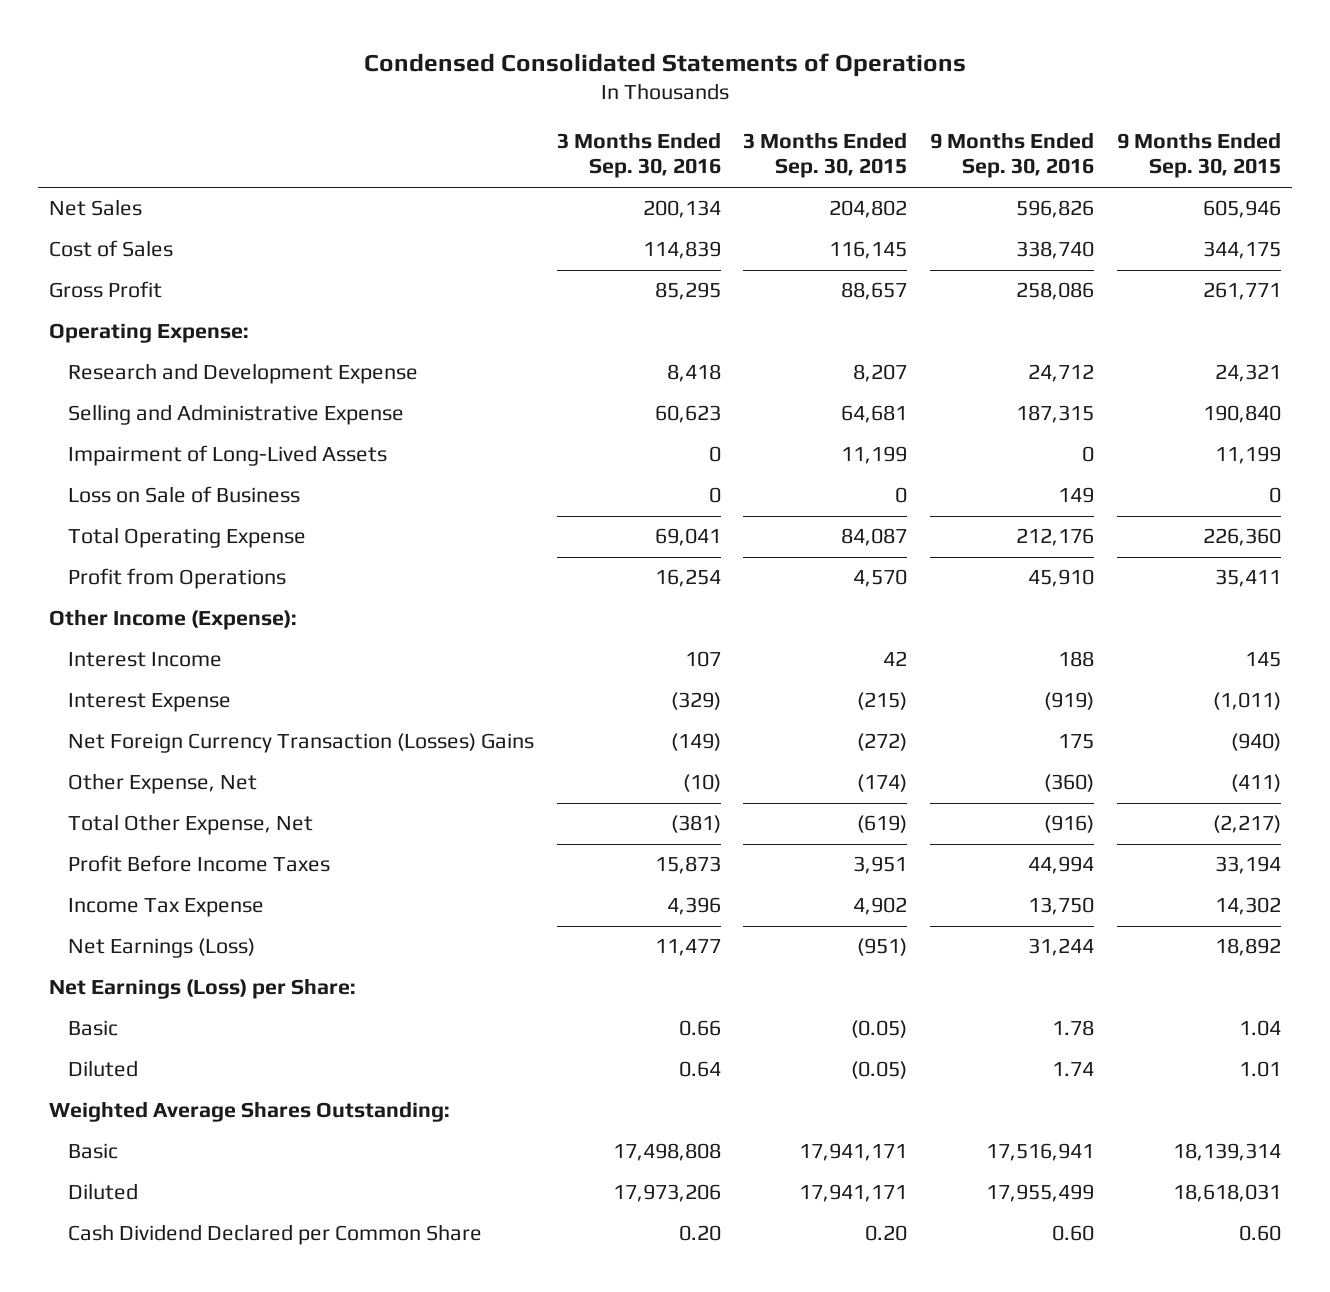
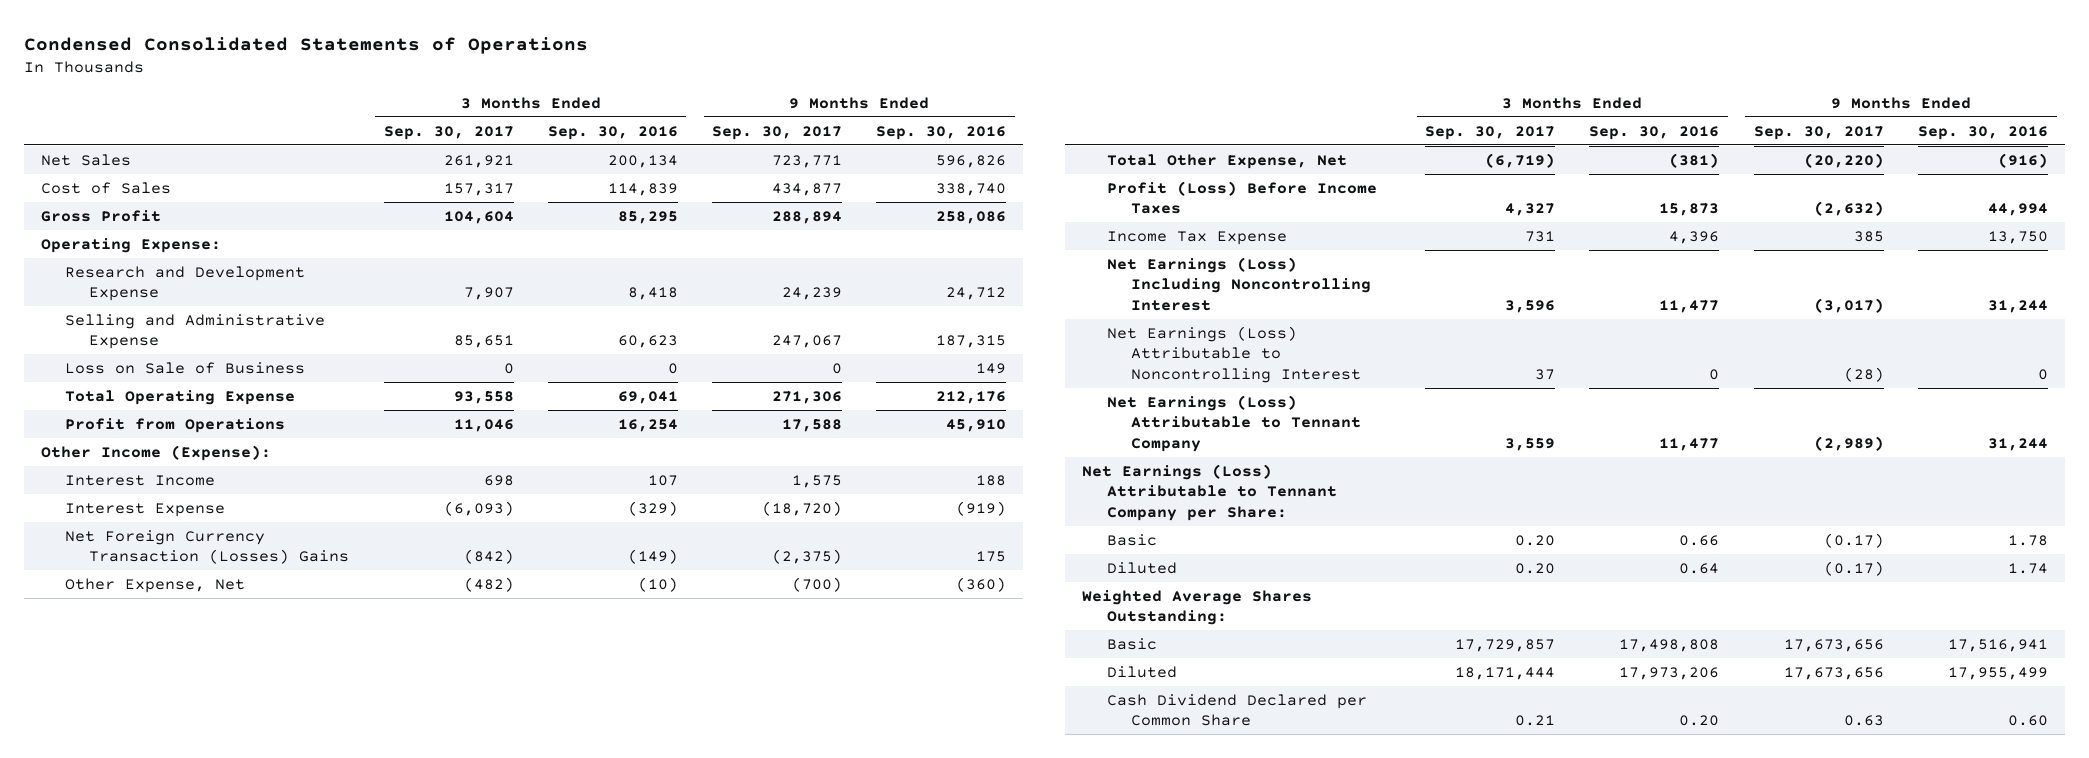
[743,132,908,179] 3 Months Ended Sep. 30, 2015 -> none
[1116,132,1281,179] 9 Months Ended Sep. 30, 2015 -> none
none -> [383,125,514,140] Sep. 30, 2017
none -> [712,125,843,140] Sep. 30, 2017
[67,445,387,467] Impairment of Long-Lived Assets -> none
[67,855,330,873] Profit Before Income Taxes -> [1106,180,1377,215] Profit (Loss) Before Income Taxes
none -> [1106,256,1371,311] Net Earnings (Loss) Including Noncontrolling Interest
none -> [1106,325,1361,383] Net Earnings (Loss) Attributable to Noncontrolling Interest
[67,938,255,959] Net Earnings (Loss) -> [1106,394,1361,452] Net Earnings (Loss) Attributable to Tennant Company
[48,978,356,1000] Net Earnings (Loss) per Share: -> [1082,463,1337,521] Net Earnings (Loss) Attributable to Tennant Company per Share:

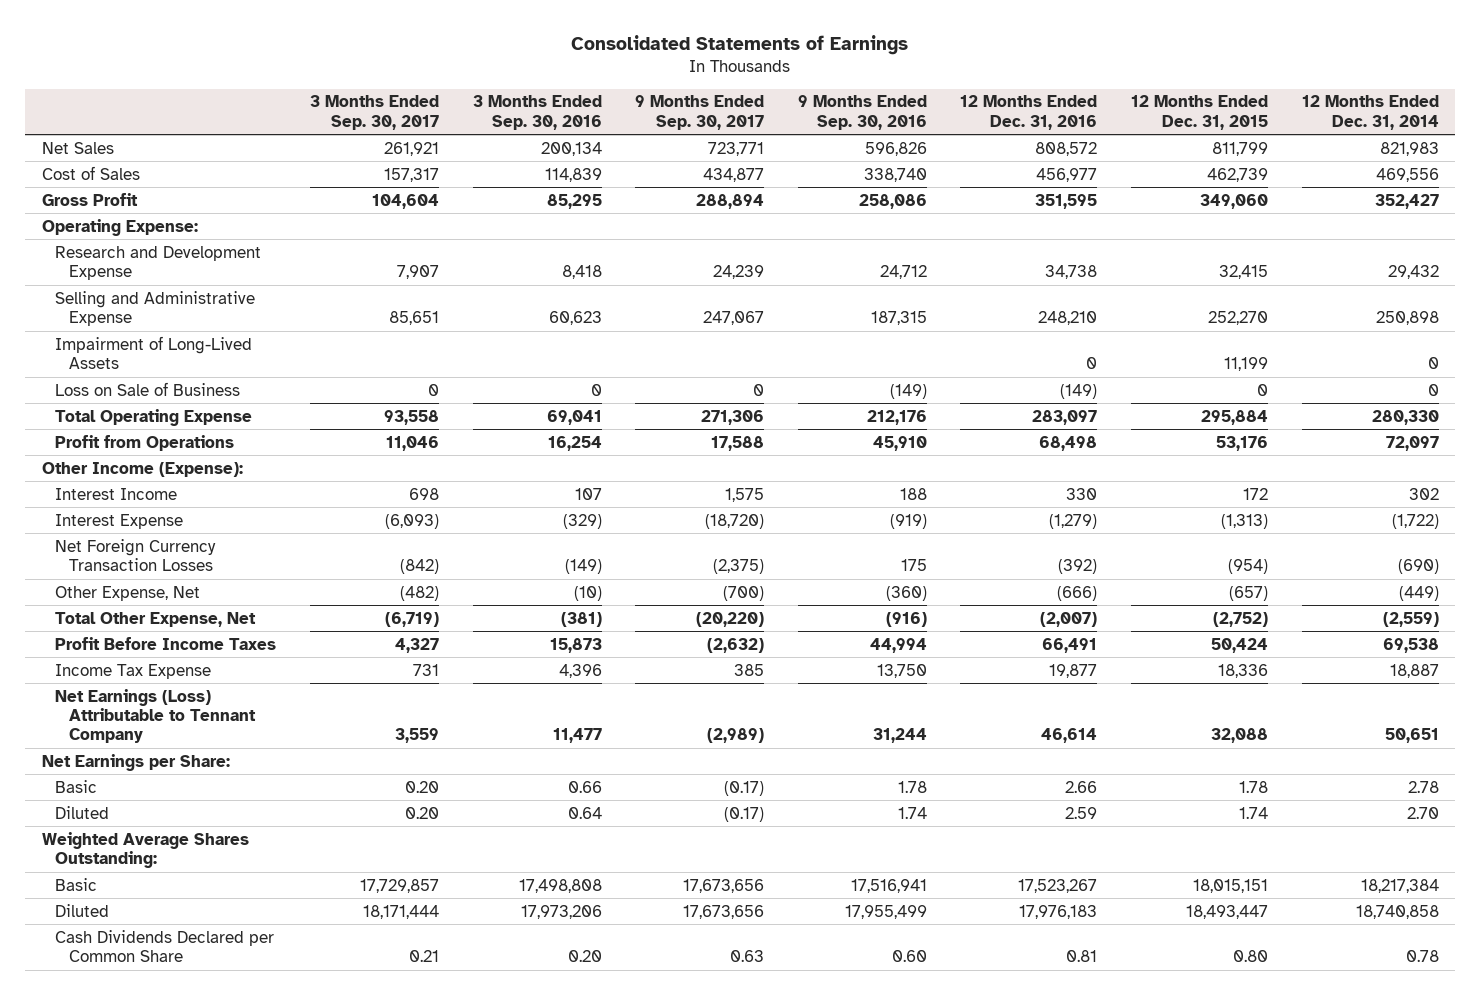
[23,36,588,54] Condensed Consolidated Statements of Operations -> [571,35,909,56] Consolidated Statements of Earnings
none -> [960,95,1098,130] 12 Months Ended Dec. 31, 2016
none -> [1130,95,1268,130] 12 Months Ended Dec. 31, 2015
none -> [1301,95,1439,130] 12 Months Ended Dec. 31, 2014
none -> [55,335,253,369] Impairment of Long-Lived Assets
[976,362,1007,374] 149 -> [889,383,927,399] (149)
[65,529,350,565] Net Foreign Currency Transaction (Losses) Gains -> [55,538,217,571] Net Foreign Currency Transaction Losses
[1106,180,1377,215] Profit (Loss) Before Income Taxes -> [55,636,277,650] Profit Before Income Taxes
[1106,256,1371,311] Net Earnings (Loss) Including Noncontrolling Interest -> none
[1106,325,1361,383] Net Earnings (Loss) Attributable to Noncontrolling Interest -> none
[1082,463,1337,521] Net Earnings (Loss) Attributable to Tennant Company per Share: -> none
none -> [41,753,230,771] Net Earnings per Share:
[1106,693,1367,727] Cash Dividend Declared per Common Share -> [55,929,275,962] Cash Dividends Declared per Common Share

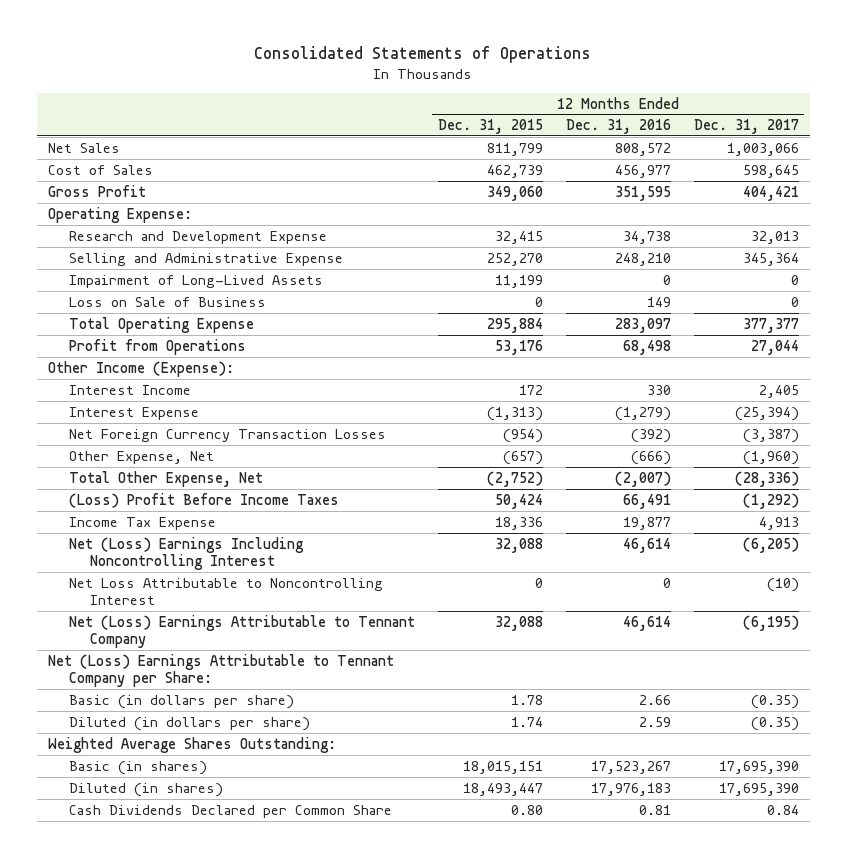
[571,35,909,56] Consolidated Statements of Earnings -> [254,46,592,64] Consolidated Statements of Operations
[310,95,440,130] 3 Months Ended Sep. 30, 2017 -> none
[472,95,602,130] 3 Months Ended Sep. 30, 2016 -> none
[635,95,765,130] 9 Months Ended Sep. 30, 2017 -> none
[797,95,927,130] 9 Months Ended Sep. 30, 2016 -> none
[1301,95,1439,130] 12 Months Ended Dec. 31, 2014 -> none
none -> [693,119,799,135] Dec. 31, 2017
[1060,383,1098,399] (149) -> [646,296,671,307] 149
[55,636,277,650] Profit Before Income Taxes -> [69,492,340,508] (Loss) Profit Before Income Taxes
none -> [69,536,305,570] Net (Loss) Earnings Including Noncontrolling Interest
none -> [69,577,384,605] Net Loss Attributable to Noncontrolling Interest
[55,688,257,744] Net Earnings (Loss) Attributable to Tennant Company -> [69,614,416,648] Net (Loss) Earnings Attributable to Tennant Company
[41,753,230,771] Net Earnings per Share: -> [48,653,395,687] Net (Loss) Earnings Attributable to Tennant Company per Share:
[55,779,98,793] Basic -> [69,694,295,709] Basic (in dollars per share)
[55,805,110,819] Diluted -> [69,716,311,731] Diluted (in dollars per share)
[55,877,98,891] Basic -> [69,760,208,775] Basic (in shares)
[55,903,110,917] Diluted -> [69,782,224,797] Diluted (in shares)

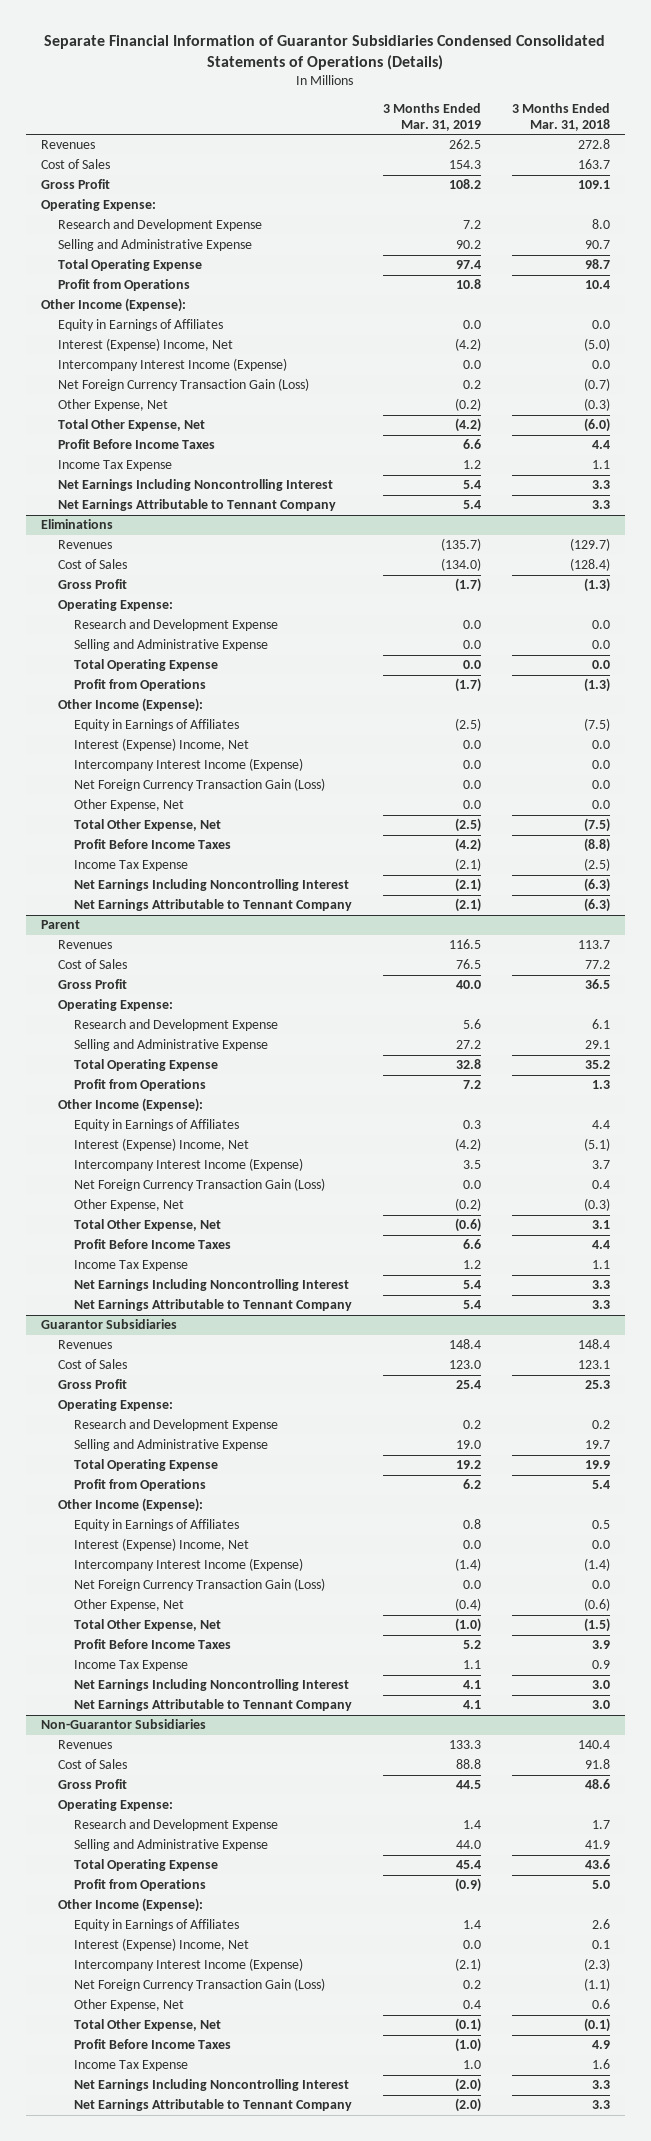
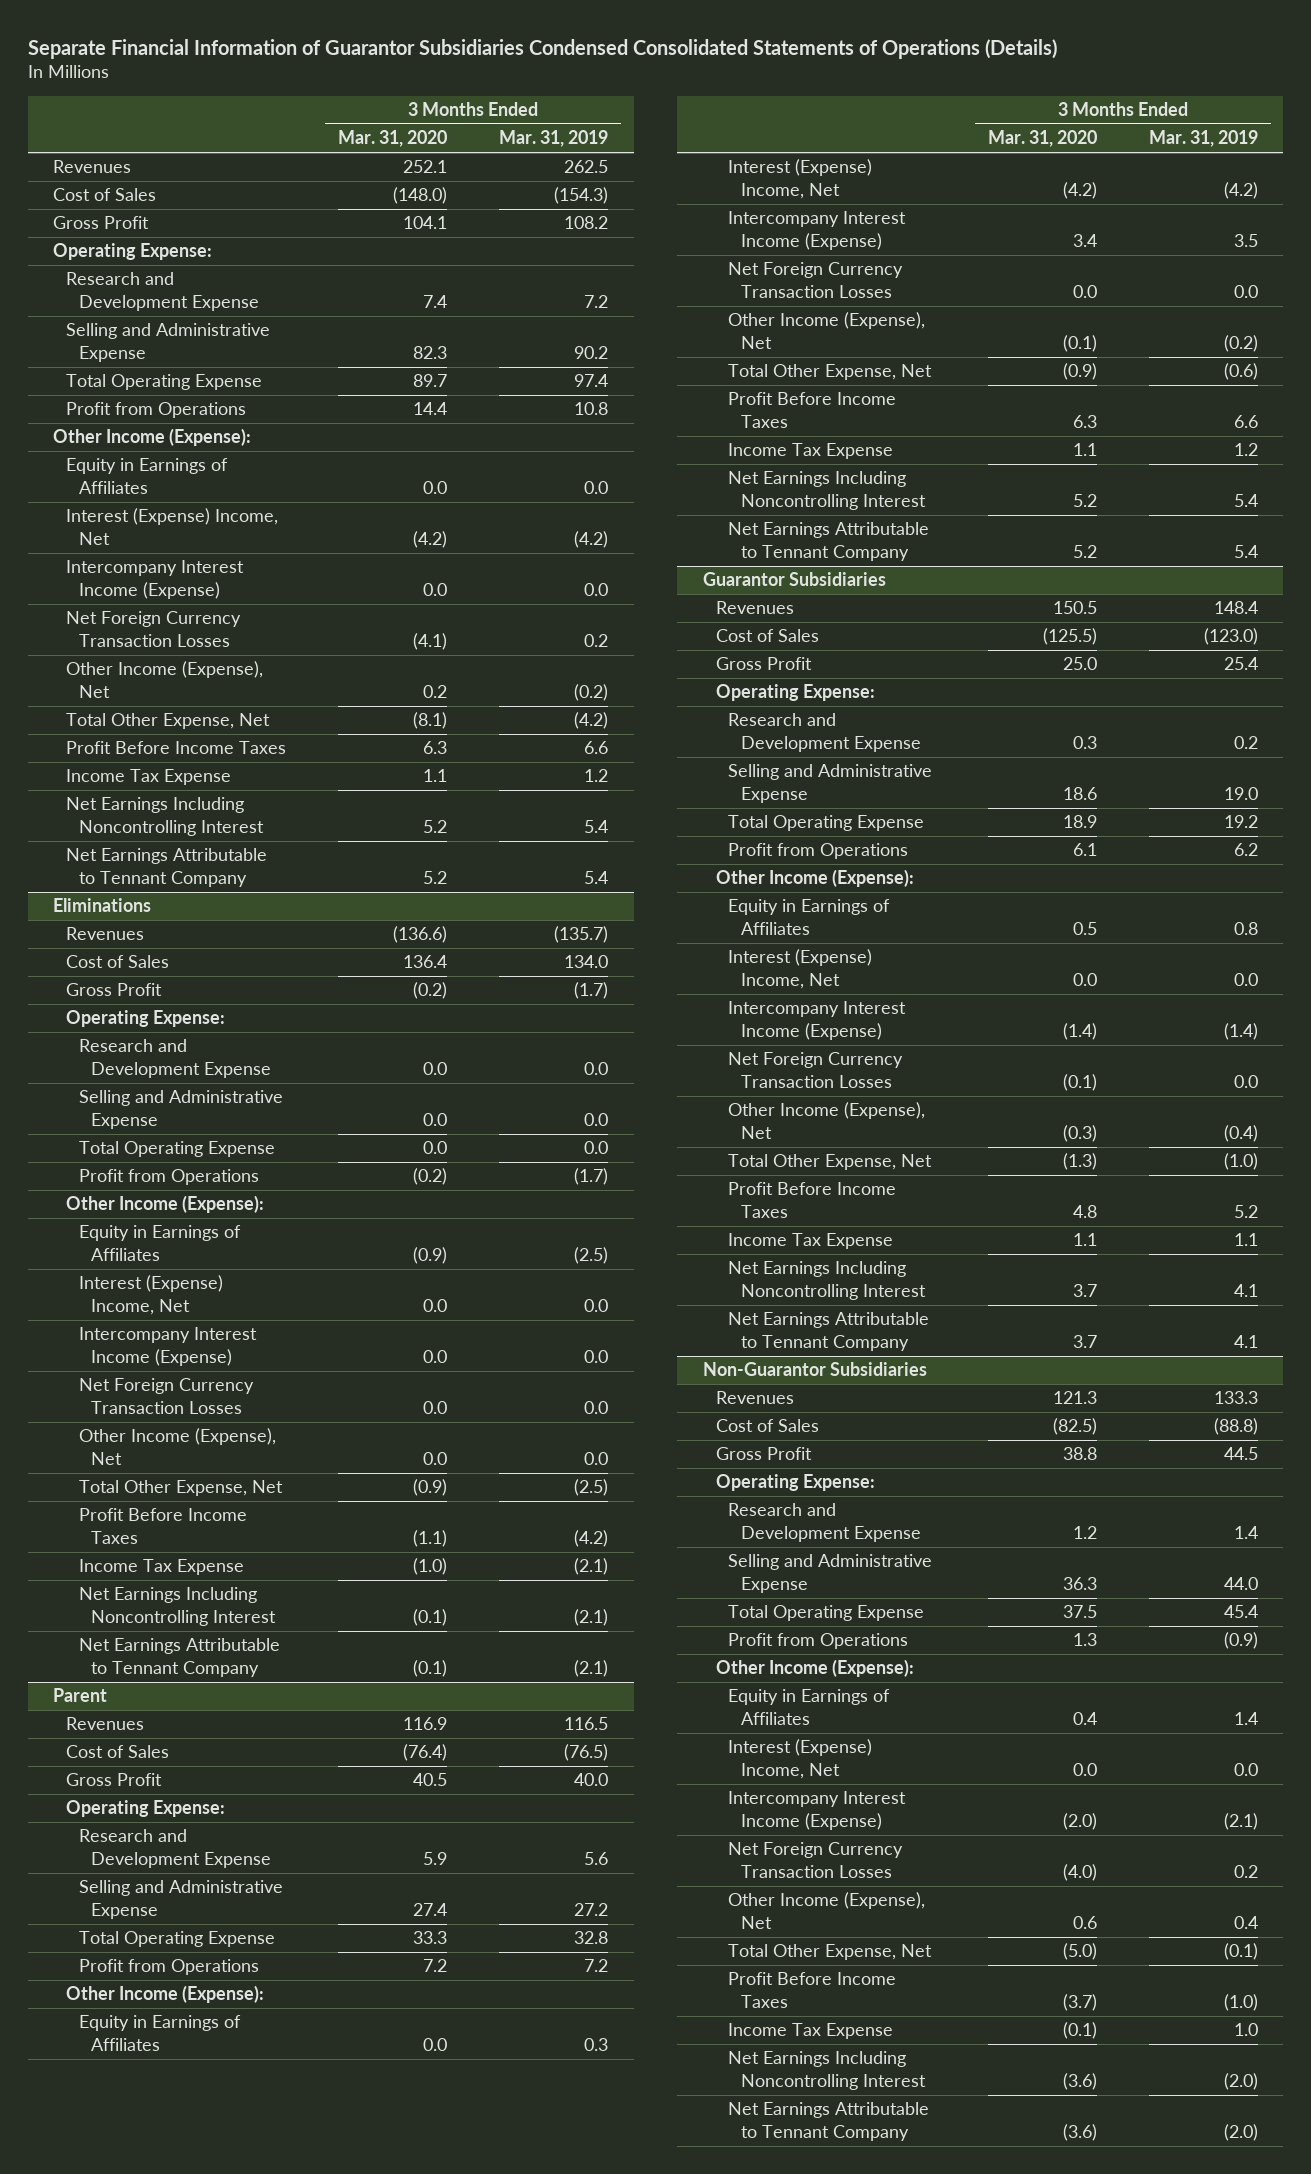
[511,102,610,131] 3 Months Ended Mar. 31, 2018 -> none
none -> [337,130,447,148] Mar. 31, 2020
[448,160,481,170] 154.3 -> [553,187,608,205] (154.3)
[57,378,309,392] Net Foreign Currency Transaction Gain (Loss) -> [66,611,242,647] Net Foreign Currency Transaction Losses
[57,399,168,412] Other Expense, Net -> [66,661,264,698] Other Income (Expense), Net
[440,558,481,572] (134.0) -> [563,955,608,969] 134.0
[74,778,326,792] Net Foreign Currency Transaction Gain (Loss) -> [78,1378,254,1414] Net Foreign Currency Transaction Losses
[74,799,185,812] Other Expense, Net -> [78,1428,276,1465] Other Income (Expense), Net
[455,959,481,970] 76.5 -> [563,1744,608,1762] (76.5)
[74,1178,326,1192] Net Foreign Currency Transaction Gain (Loss) -> [728,262,904,298] Net Foreign Currency Transaction Losses
[74,1199,185,1212] Other Expense, Net -> [728,312,926,349] Other Income (Expense), Net
[448,1360,481,1370] 123.0 -> [1203,628,1258,646] (123.0)
[74,1578,326,1592] Net Foreign Currency Transaction Gain (Loss) -> [728,1052,904,1088] Net Foreign Currency Transaction Losses
[74,1599,185,1612] Other Expense, Net -> [728,1102,926,1139] Other Income (Expense), Net
[455,1759,481,1770] 88.8 -> [1213,1418,1258,1436] (88.8)
[74,1978,326,1992] Net Foreign Currency Transaction Gain (Loss) -> [728,1842,904,1878] Net Foreign Currency Transaction Losses
[74,1999,185,2012] Other Expense, Net -> [728,1892,926,1929] Other Income (Expense), Net

